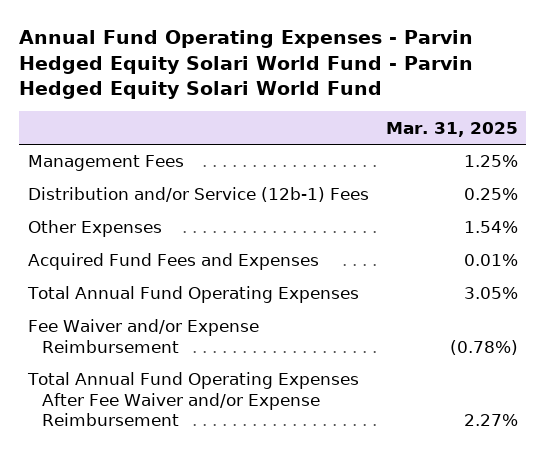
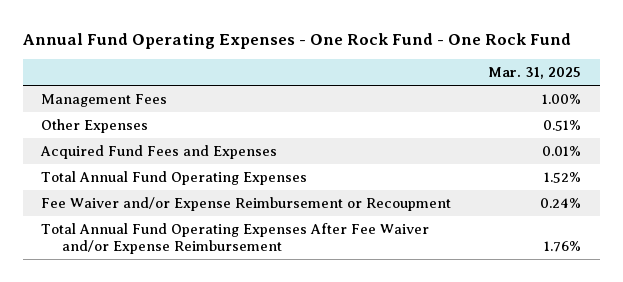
[19,30,474,99] Annual Fund Operating Expenses - Parvin Hedged Equity Solari World Fund - Parvin Hedged Equity Solari World Fund -> [22,33,571,50] Annual Fund Operating Expenses - One Rock Fund - One Rock Fund
[27,187,369,203] Distribution and/or Service (12b-1) Fees -> none
[463,155,518,168] 1.25% -> [542,93,582,104] 1.00%
[463,221,518,234] 1.54% -> [543,119,582,131] 0.51%
[463,287,518,300] 3.05% -> [544,171,582,183] 1.52%
[27,319,259,353] Fee Waiver and/or Expense Reimbursement -> [41,196,452,211] Fee Waiver and/or Expense Reimbursement or Recoupment
[449,339,518,355] (0.78%) -> [540,197,582,208] 0.24%
[463,414,518,427] 2.27% -> [544,241,582,253] 1.76%

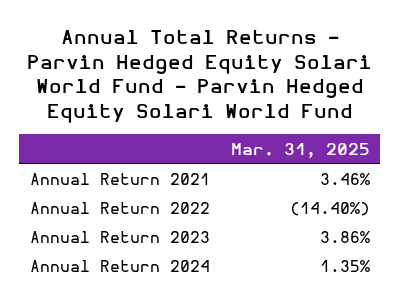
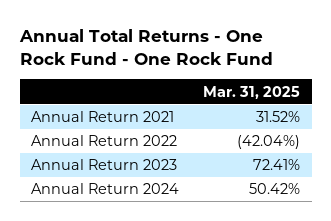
[26,29,372,123] Annual Total Returns - Parvin Hedged Equity Solari World Fund - Parvin Hedged Equity Solari World Fund -> [18,29,273,65] Annual Total Returns - One Rock Fund - One Rock Fund
[319,172,370,185] 3.46% -> [255,111,300,123] 31.52%
[289,201,370,216] (14.40%) -> [236,135,300,150] (42.04%)
[319,230,370,243] 3.86% -> [252,159,300,171] 72.41%
[319,259,370,272] 1.35% -> [248,183,300,195] 50.42%

